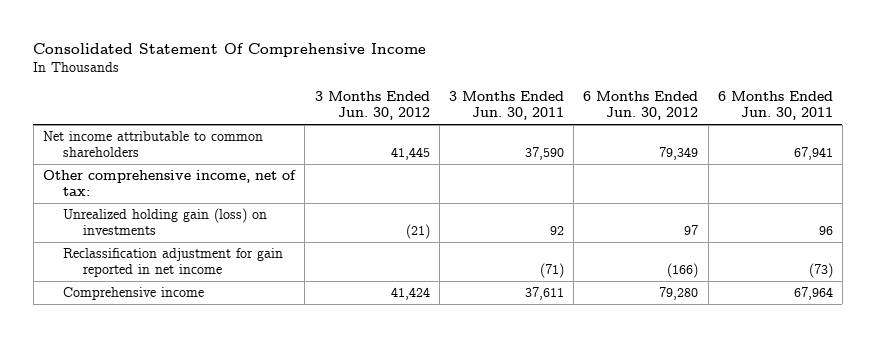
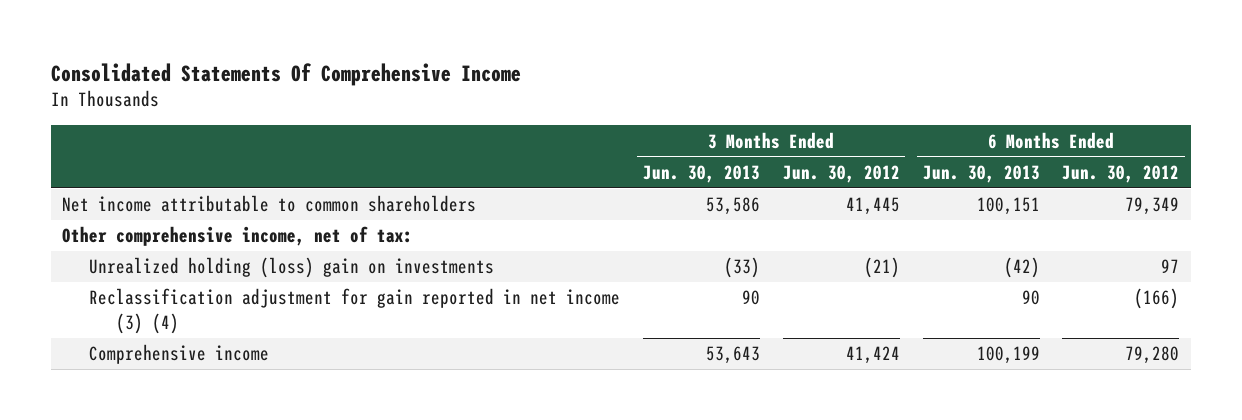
[33,42,427,57] Consolidated Statement Of Comprehensive Income -> [50,62,521,86] Consolidated Statements Of Comprehensive Income
[448,91,564,121] 3 Months Ended Jun. 30, 2011 -> none
[717,91,833,121] 6 Months Ended Jun. 30, 2011 -> none
none -> [642,165,760,184] Jun. 30, 2013
none -> [922,165,1040,184] Jun. 30, 2013
[63,207,268,236] Unrealized holding gain (loss) on investments -> [88,257,494,279] Unrealized holding (loss) gain on investments
[63,247,284,278] Reclassification adjustment for gain reported in net income -> [88,288,620,335] Reclassification adjustment for gain reported in net income (3) (4)

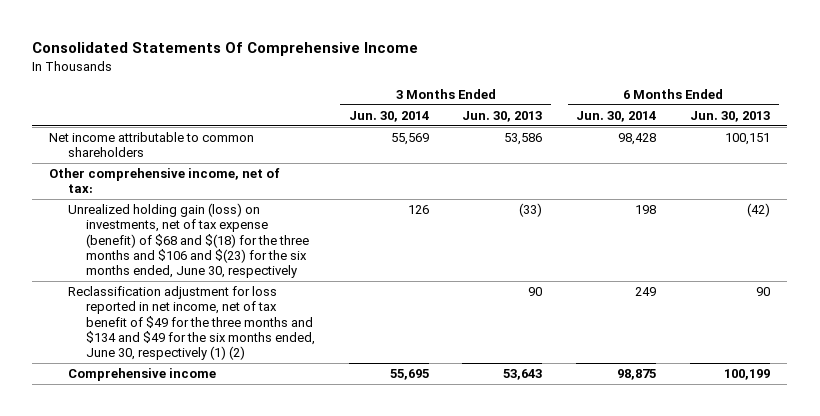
[782,165,900,184] Jun. 30, 2012 -> none
[1062,165,1180,184] Jun. 30, 2012 -> none
none -> [348,110,429,122] Jun. 30, 2014
none -> [576,110,657,122] Jun. 30, 2014
[88,257,494,279] Unrealized holding (loss) gain on investments -> [67,203,309,279] Unrealized holding gain (loss) on investments, net of tax expense (benefit) of $68 and $(18) for the three months and $106 and $(23) for the six months ended, June 30, respectively
[88,288,620,335] Reclassification adjustment for gain reported in net income (3) (4) -> [67,286,315,361] Reclassification adjustment for loss reported in net income, net of tax benefit of $49 for the three months and $134 and $49 for the six months ended, June 30, respectively (1) (2)

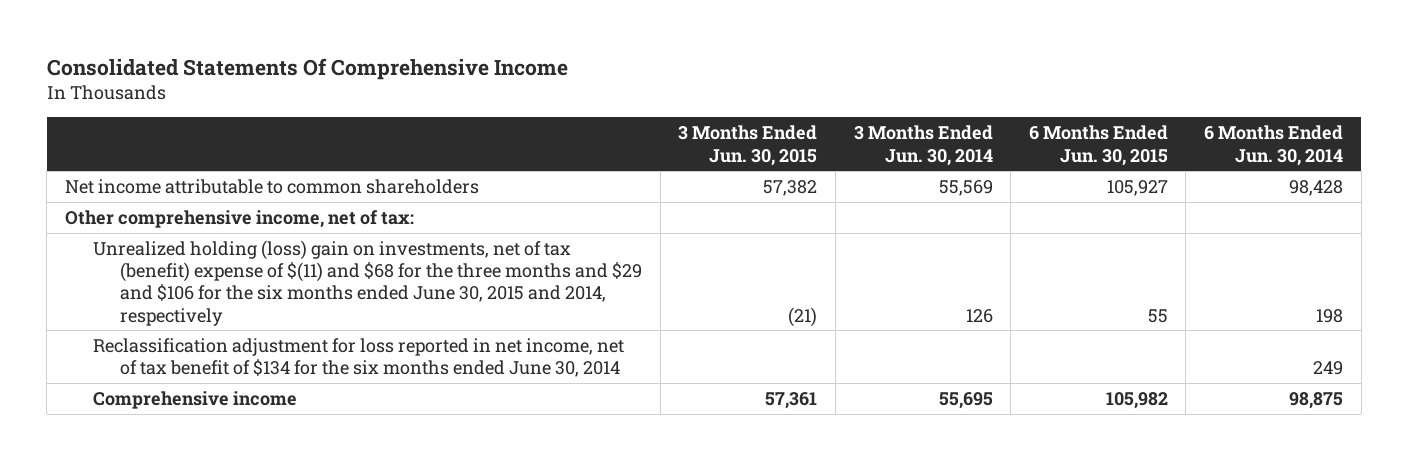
[462,110,543,122] Jun. 30, 2013 -> none
[690,110,771,122] Jun. 30, 2013 -> none
none -> [678,125,818,166] 3 Months Ended Jun. 30, 2015
none -> [1028,125,1168,166] 6 Months Ended Jun. 30, 2015
[67,203,309,279] Unrealized holding gain (loss) on investments, net of tax expense (benefit) of $68 and $(18) for the three months and $106 and $(23) for the six months ended, June 30, respectively -> [92,239,643,326] Unrealized holding (loss) gain on investments, net of tax (benefit) expense of $(11) and $68 for the three months and $29 and $106 for the six months ended June 30, 2015 and 2014, respectively
[67,286,315,361] Reclassification adjustment for loss reported in net income, net of tax benefit of $49 for the three months and $134 and $49 for the six months ended, June 30, respectively (1) (2) -> [92,337,624,378] Reclassification adjustment for loss reported in net income, net of tax benefit of $134 for the six months ended June 30, 2014

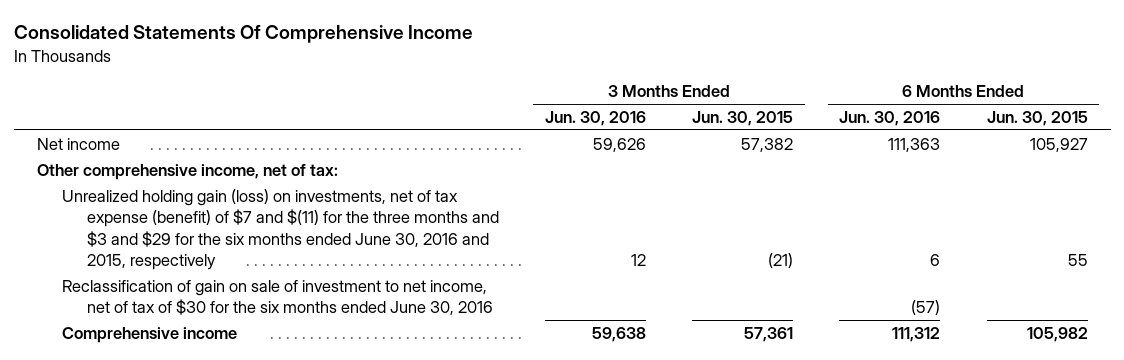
[853,125,993,166] 3 Months Ended Jun. 30, 2014 -> none
[1203,125,1343,166] 6 Months Ended Jun. 30, 2014 -> none
none -> [544,111,646,127] Jun. 30, 2016
none -> [839,111,941,127] Jun. 30, 2016
[64,178,479,194] Net income attributable to common shareholders -> [36,137,120,150] Net income
[92,239,643,326] Unrealized holding (loss) gain on investments, net of tax (benefit) expense of $(11) and $68 for the three months and $29 and $106 for the six months ended June 30, 2015 and 2014, respectively -> [61,188,499,271] Unrealized holding gain (loss) on investments, net of tax expense (benefit) of $7 and $(11) for the three months and $3 and $29 for the six months ended June 30, 2016 and 2015, respectively
[92,337,624,378] Reclassification adjustment for loss reported in net income, net of tax benefit of $134 for the six months ended June 30, 2014 -> [61,279,493,316] Reclassification of gain on sale of investment to net income, net of tax of $30 for the six months ended June 30, 2016

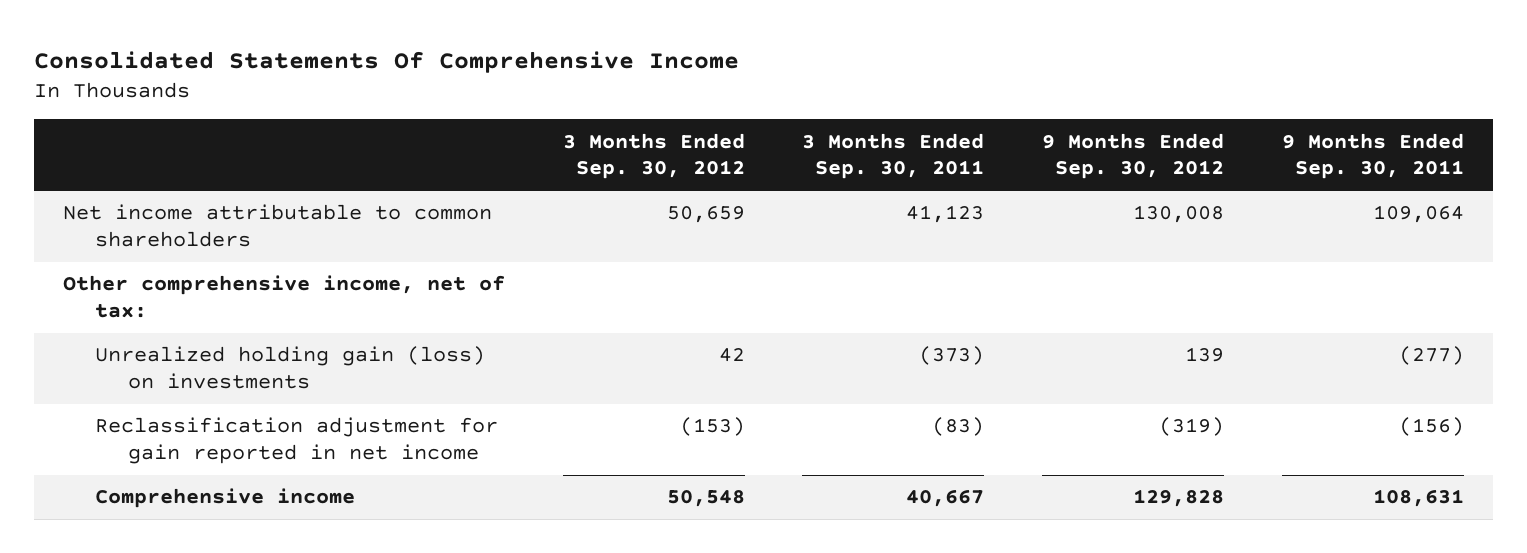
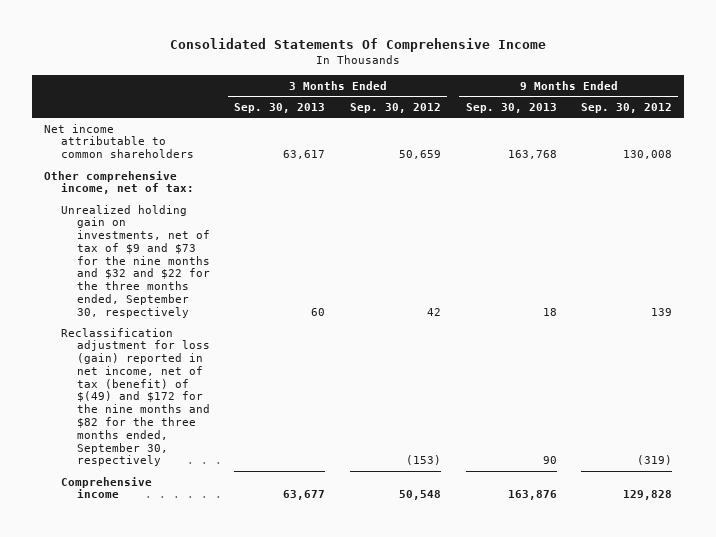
[802,132,985,180] 3 Months Ended Sep. 30, 2011 -> none
[1282,132,1465,180] 9 Months Ended Sep. 30, 2011 -> none
none -> [234,103,326,114] Sep. 30, 2013
none -> [465,103,557,114] Sep. 30, 2013
[95,346,486,390] Unrealized holding gain (loss) on investments -> [60,204,210,318] Unrealized holding gain on investments, net of tax of $9 and $73 for the nine months and $32 and $22 for the three months ended, September 30, respectively
[95,417,499,465] Reclassification adjustment for gain reported in net income -> [60,327,210,467] Reclassification adjustment for loss (gain) reported in net income, net of tax (benefit) of $(49) and $172 for the nine months and $82 for the three months ended, September 30, respectively

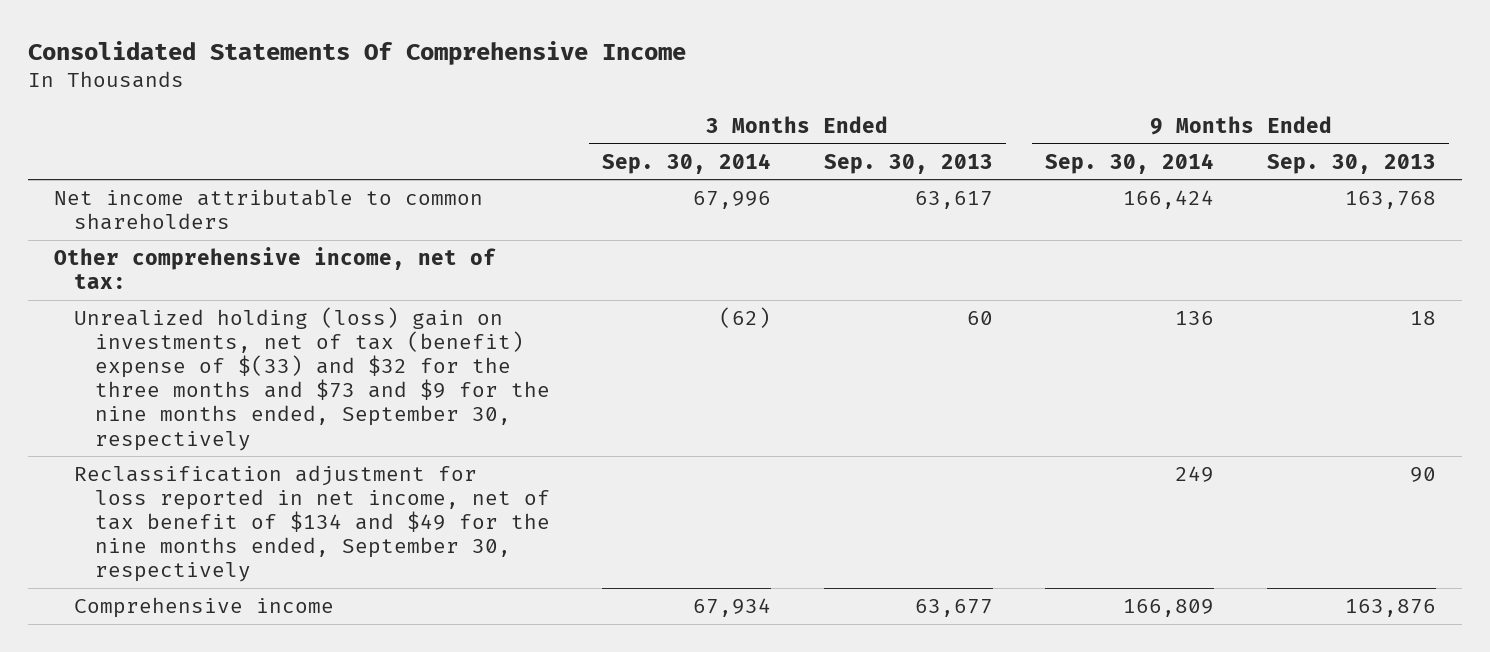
[349,103,441,114] Sep. 30, 2012 -> none
[581,103,673,114] Sep. 30, 2012 -> none
none -> [602,152,772,174] Sep. 30, 2014
none -> [1045,152,1215,174] Sep. 30, 2014
[60,204,210,318] Unrealized holding gain on investments, net of tax of $9 and $73 for the nine months and $32 and $22 for the three months ended, September 30, respectively -> [74,307,550,451] Unrealized holding (loss) gain on investments, net of tax (benefit) expense of $(33) and $32 for the three months and $73 and $9 for the nine months ended, September 30, respectively
[60,327,210,467] Reclassification adjustment for loss (gain) reported in net income, net of tax (benefit) of $(49) and $172 for the nine months and $82 for the three months ended, September 30, respectively -> [74,465,550,583] Reclassification adjustment for loss reported in net income, net of tax benefit of $134 and $49 for the nine months ended, September 30, respectively

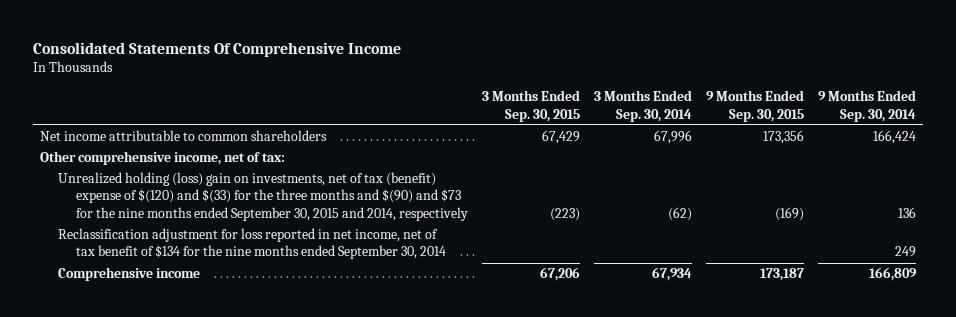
[823,153,993,174] Sep. 30, 2013 -> none
[1266,153,1436,174] Sep. 30, 2013 -> none
none -> [481,90,580,122] 3 Months Ended Sep. 30, 2015
none -> [705,90,804,122] 9 Months Ended Sep. 30, 2015
[74,307,550,451] Unrealized holding (loss) gain on investments, net of tax (benefit) expense of $(33) and $32 for the three months and $73 and $9 for the nine months ended, September 30, respectively -> [57,172,468,221] Unrealized holding (loss) gain on investments, net of tax (benefit) expense of $(120) and $(33) for the three months and $(90) and $73 for the nine months ended September 30, 2015 and 2014, respectively
[74,465,550,583] Reclassification adjustment for loss reported in net income, net of tax benefit of $134 and $49 for the nine months ended, September 30, respectively -> [57,228,446,260] Reclassification adjustment for loss reported in net income, net of tax benefit of $134 for the nine months ended September 30, 2014

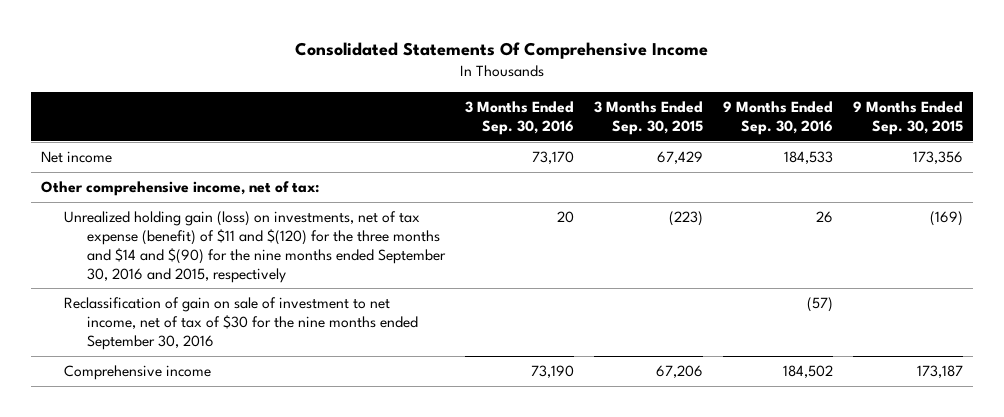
[593,90,692,122] 3 Months Ended Sep. 30, 2014 -> none
[818,90,917,122] 9 Months Ended Sep. 30, 2014 -> none
none -> [465,101,575,135] 3 Months Ended Sep. 30, 2016
none -> [722,101,833,135] 9 Months Ended Sep. 30, 2016
[39,130,327,142] Net income attributable to common shareholders -> [41,150,113,163] Net income
[57,172,468,221] Unrealized holding (loss) gain on investments, net of tax (benefit) expense of $(120) and $(33) for the three months and $(90) and $73 for the nine months ended September 30, 2015 and 2014, respectively -> [64,210,447,283] Unrealized holding gain (loss) on investments, net of tax expense (benefit) of $11 and $(120) for the three months and $14 and $(90) for the nine months ended September 30, 2016 and 2015, respectively
[57,228,446,260] Reclassification adjustment for loss reported in net income, net of tax benefit of $134 for the nine months ended September 30, 2014 -> [64,296,419,350] Reclassification of gain on sale of investment to net income, net of tax of $30 for the nine months ended September 30, 2016

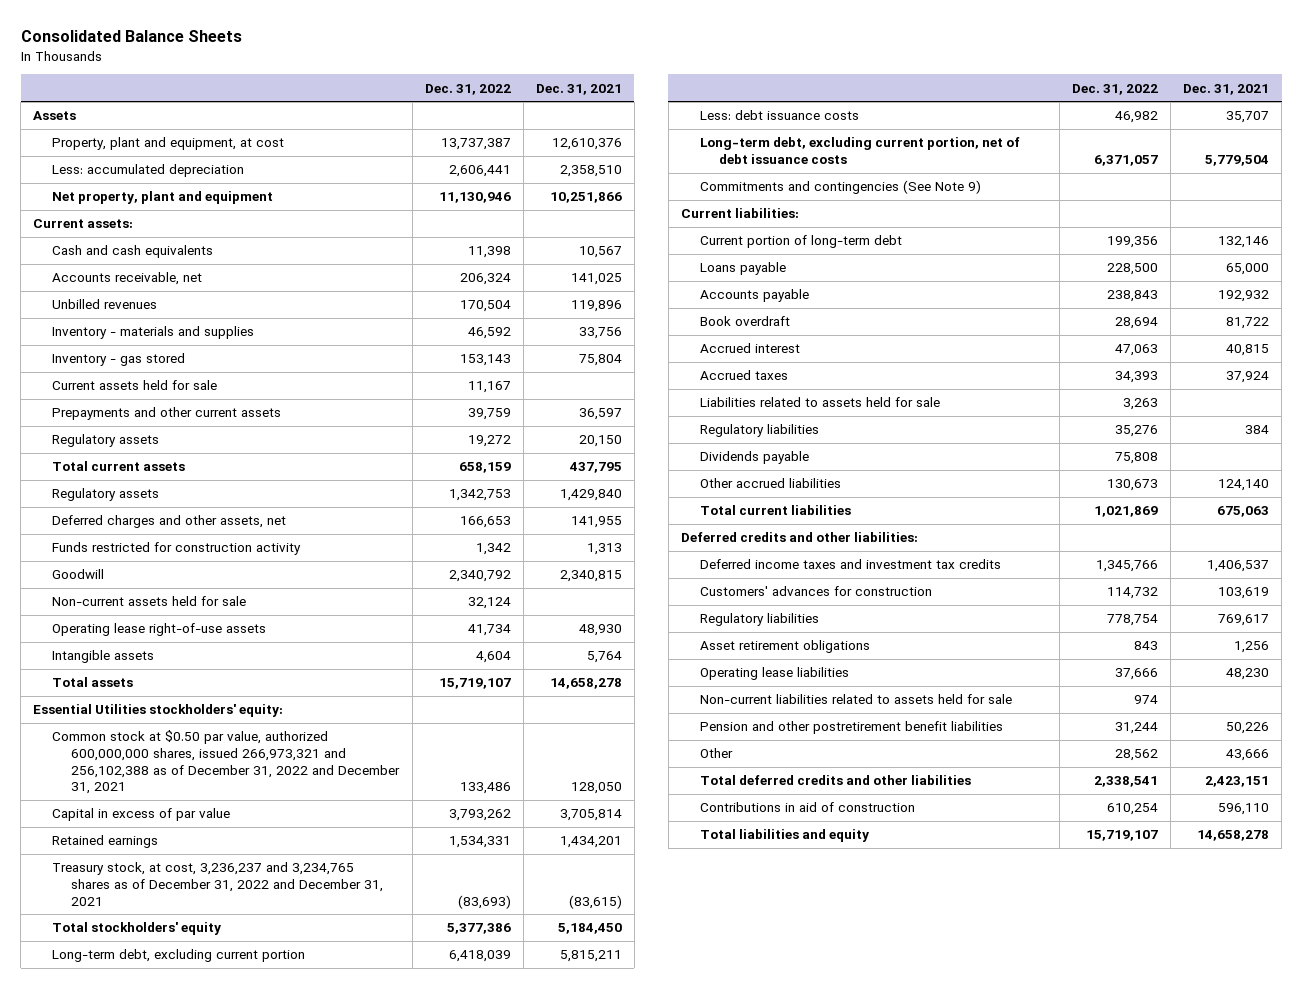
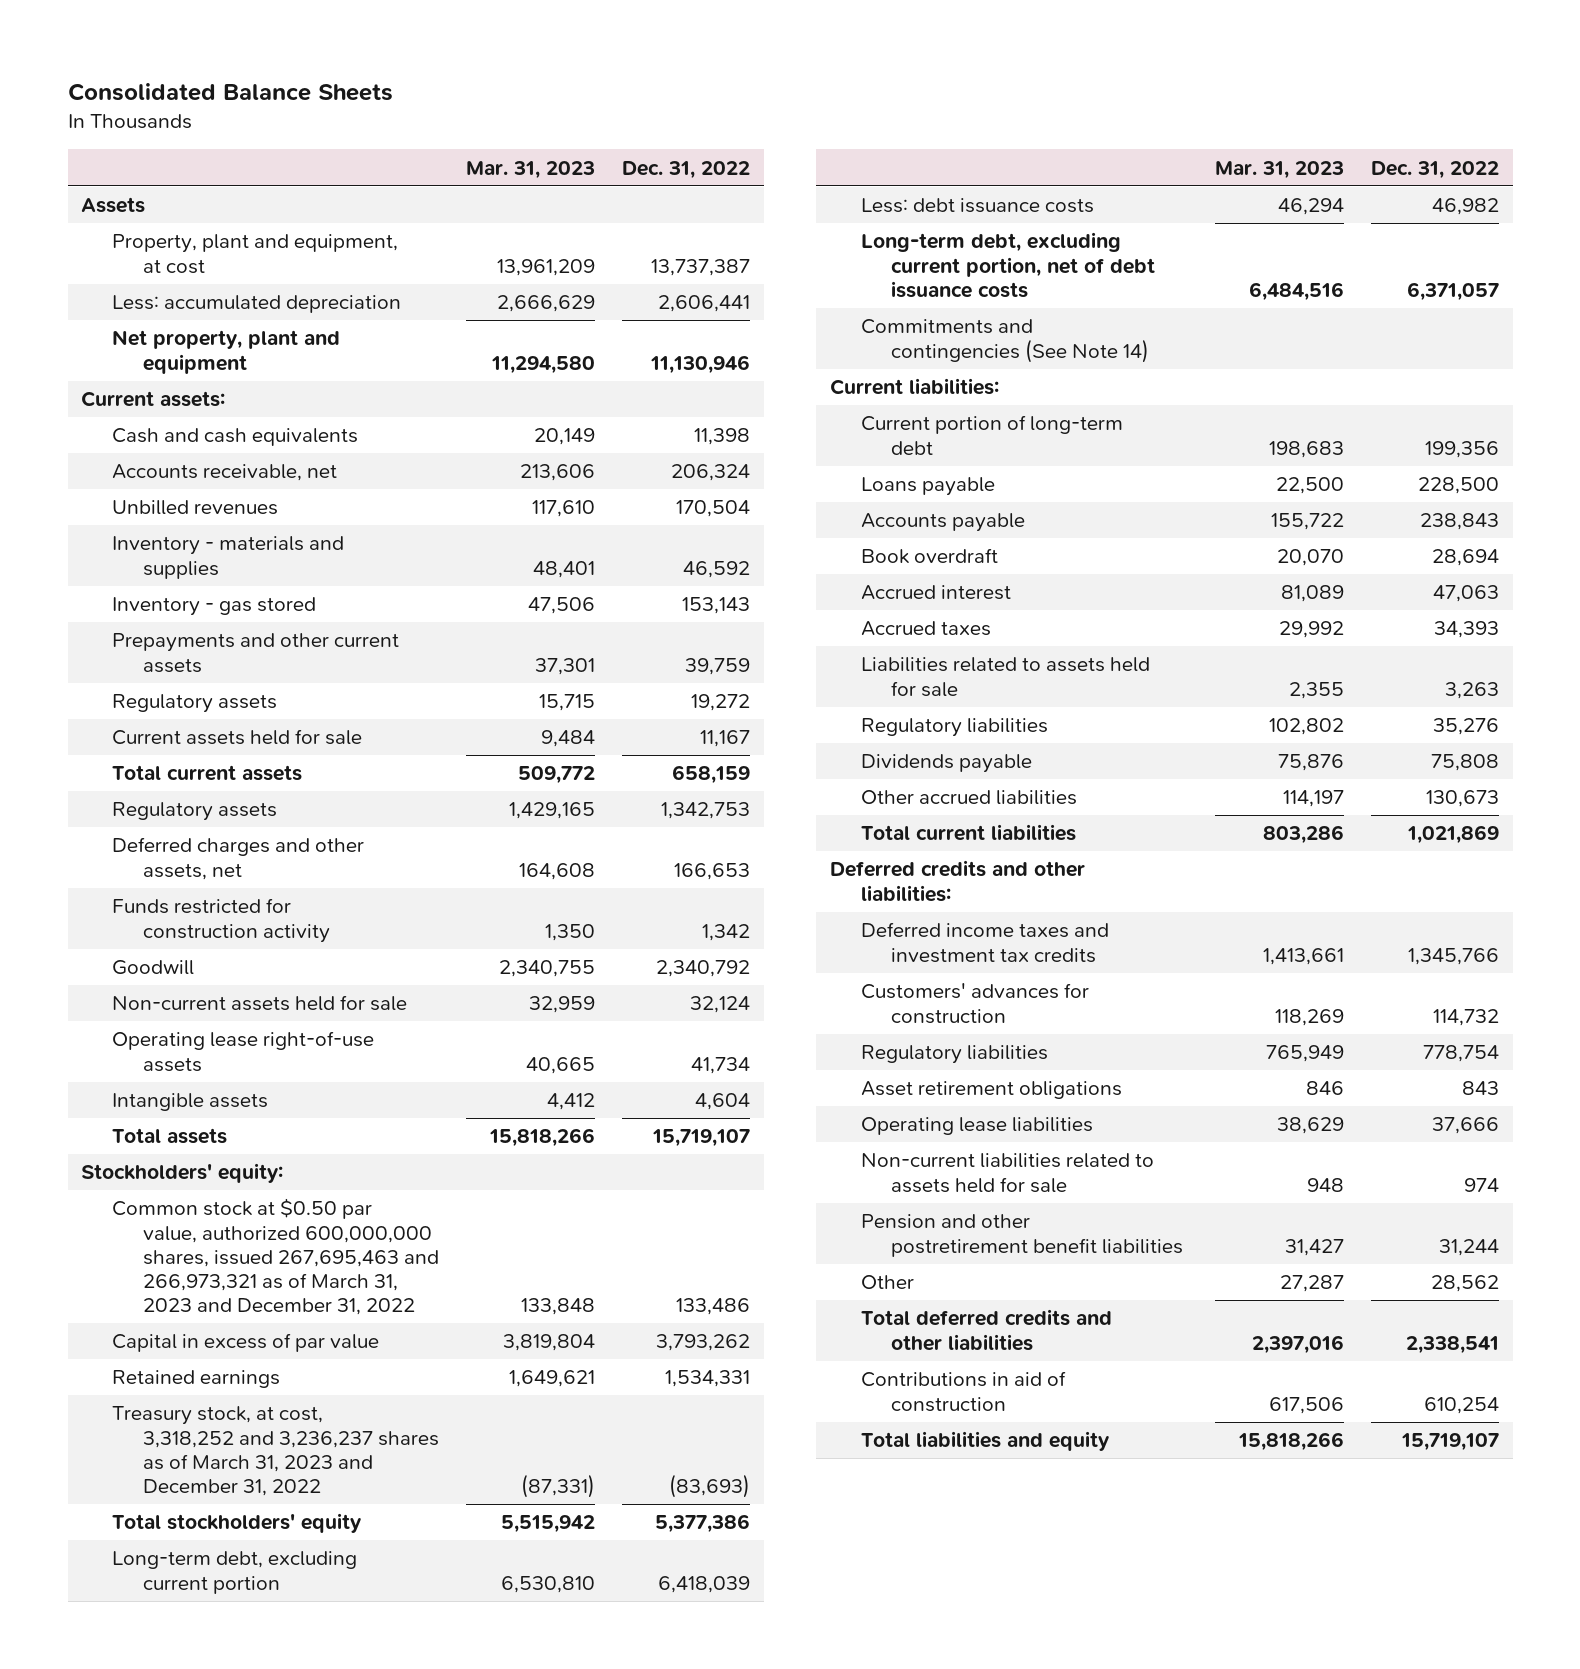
[535,83,622,95] Dec. 31, 2021 -> none
none -> [466,160,596,179] Mar. 31, 2023
[52,380,218,391] Current assets held for sale -> [112,729,363,746] Current assets held for sale
[33,704,284,718] Essential Utilities stockholders' equity: -> [81,1163,284,1184] Stockholders' equity:
[52,730,401,795] Common stock at $0.50 par value, authorized 600,000,000 shares, issued 266,973,321 and 256,102,388 as of December 31, 2022 and December 31, 2021 -> [112,1198,439,1316] Common stock at $0.50 par value, authorized 600,000,000 shares, issued 267,695,463 and 266,973,321 as of March 31, 2023 and December 31, 2022
[52,862,384,906] Treasury stock, at cost, 3,236,237 and 3,234,765 shares as of December 31, 2022 and December 31, 2021 -> [112,1406,439,1497] Treasury stock, at cost, 3,318,252 and 3,236,237 shares as of March 31, 2023 and December 31, 2022
[700,180,982,195] Commitments and contingencies (See Note 9) -> [860,319,1150,363] Commitments and contingencies (See Note 14)

